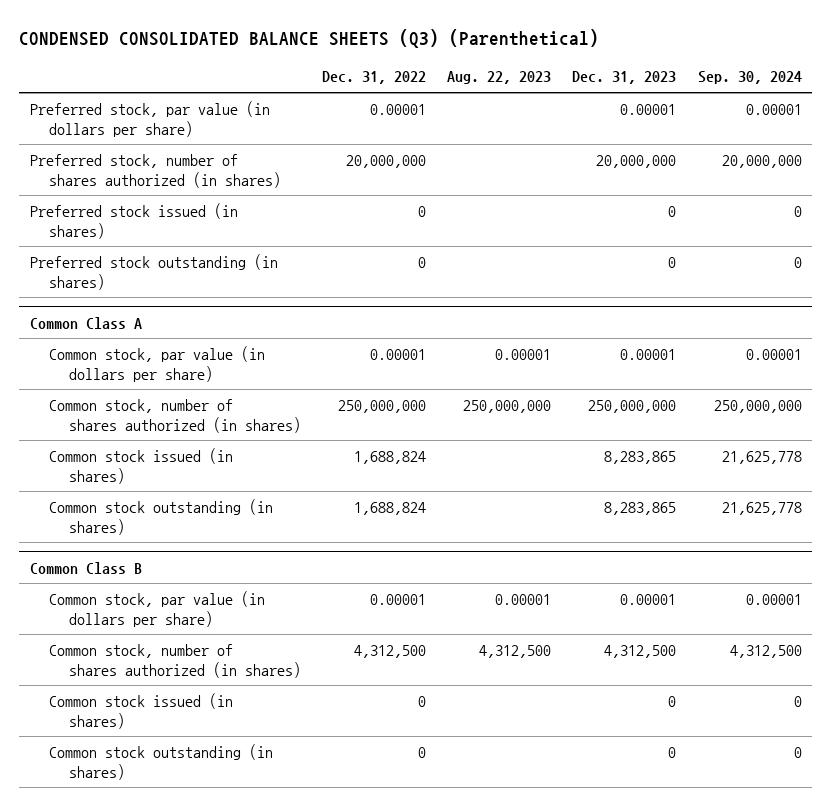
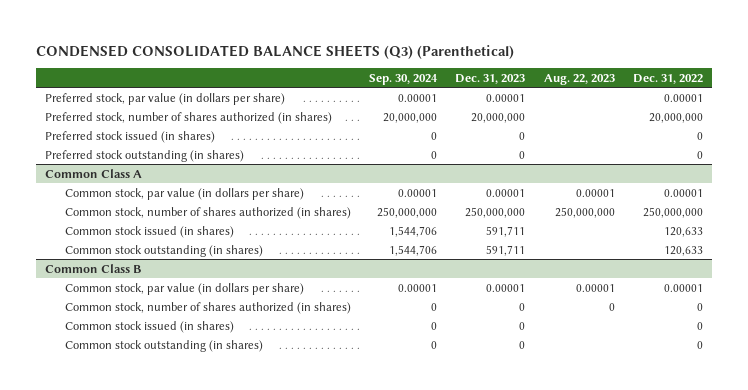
[354,450,427,464] 1,688,824 -> [663,226,703,237] 120,633
[604,450,677,464] 8,283,865 -> [486,225,526,237] 591,711
[721,450,802,464] 21,625,778 -> [388,225,437,237] 1,544,706
[354,501,427,515] 1,688,824 -> [663,245,703,256] 120,633
[604,501,677,515] 8,283,865 -> [486,244,526,256] 591,711
[721,501,802,515] 21,625,778 -> [388,244,437,256] 1,544,706
[354,644,427,658] 4,312,500 -> [696,302,703,311] 0
[479,644,552,658] 4,312,500 -> [608,302,615,311] 0
[604,644,677,658] 4,312,500 -> [519,302,526,311] 0
[729,644,802,658] 4,312,500 -> [430,302,437,311] 0

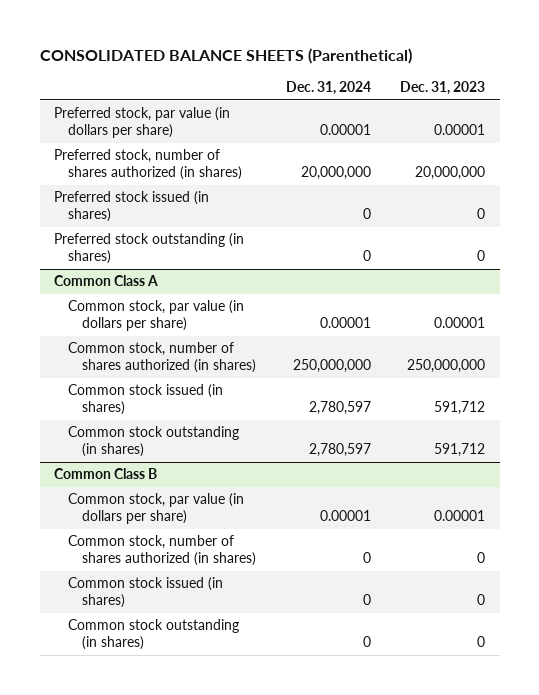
[36,44,515,59] CONDENSED CONSOLIDATED BALANCE SHEETS (Q3) (Parenthetical) -> [39,47,412,64] CONSOLIDATED BALANCE SHEETS (Parenthetical)
[368,73,438,85] Sep. 30, 2024 -> none
[543,73,615,85] Aug. 22, 2023 -> none
[632,73,703,84] Dec. 31, 2022 -> none
none -> [285,81,371,96] Dec. 31, 2024
[486,225,526,237] 591,711 -> [434,401,486,416] 591,712
[486,244,526,256] 591,711 -> [434,443,486,458] 591,712

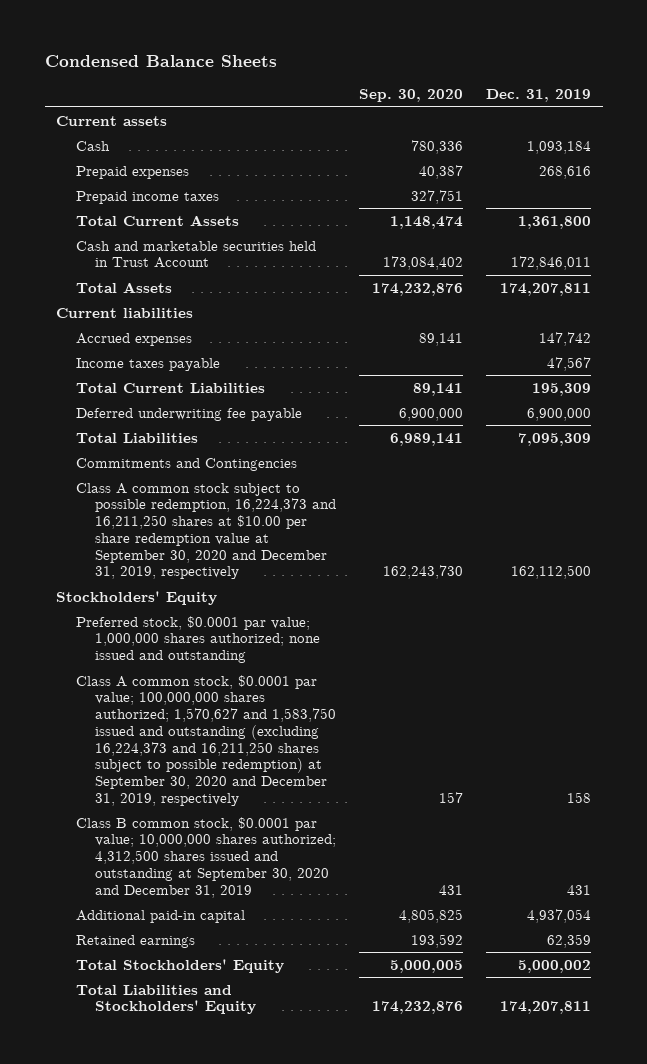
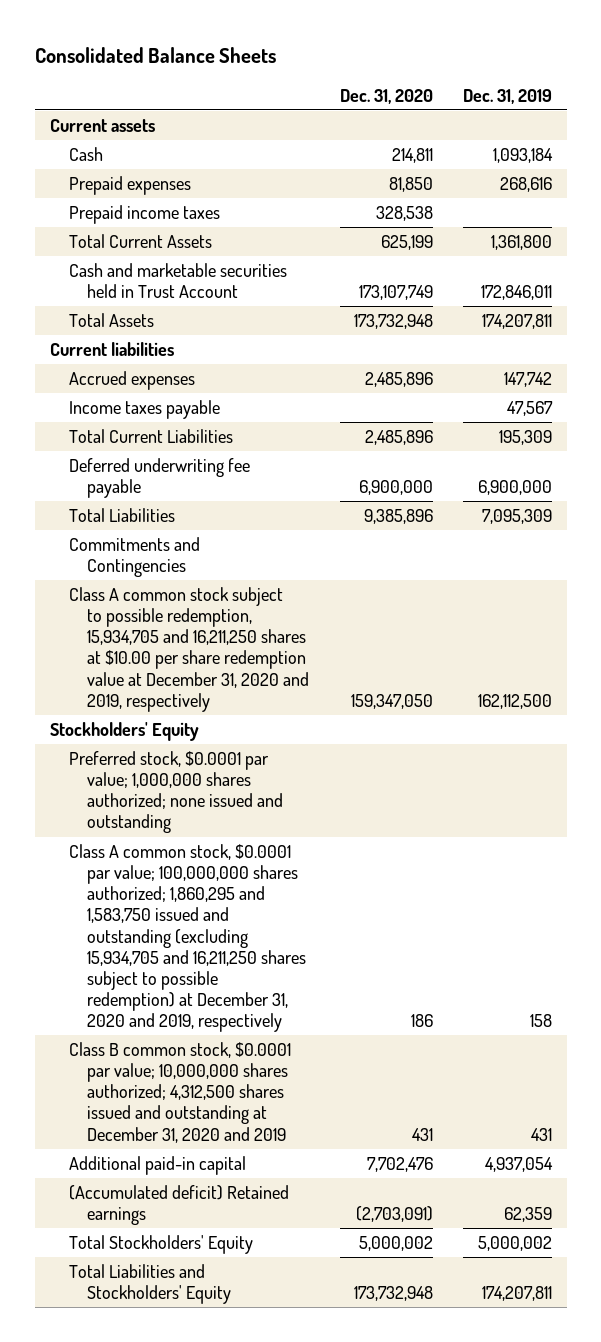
[44,55,277,68] Condensed Balance Sheets -> [34,46,276,63] Consolidated Balance Sheets
[359,89,464,103] Sep. 30, 2020 -> none
none -> [339,88,433,104] Dec. 31, 2020
[75,482,336,580] Class A common stock subject to possible redemption, 16,224,373 and 16,211,250 shares at $10.00 per share redemption value at September 30, 2020 and December 31, 2019, respectively -> [68,587,310,712] Class A common stock subject to possible redemption, 15,934,705 and 16,211,250 shares at $10.00 per share redemption value at December 31, 2020 and 2019, respectively
[75,674,336,806] Class A common stock, $0.0001 par value; 100,000,000 shares authorized; 1,570,627 and 1,583,750 issued and outstanding (excluding 16,224,373 and 16,211,250 shares subject to possible redemption) at September 30, 2020 and December 31, 2019, respectively -> [68,844,307,1032] Class A common stock, $0.0001 par value; 100,000,000 shares authorized; 1,860,295 and 1,583,750 issued and outstanding (excluding 15,934,705 and 16,211,250 shares subject to possible redemption) at December 31, 2020 and 2019, respectively
[75,816,336,898] Class B common stock, $0.0001 par value; 10,000,000 shares authorized; 4,312,500 shares issued and outstanding at September 30, 2020 and December 31, 2019 -> [68,1042,291,1143] Class B common stock, $0.0001 par value; 10,000,000 shares authorized; 4,312,500 shares issued and outstanding at December 31, 2020 and 2019
[75,934,195,948] Retained earnings -> [68,1185,289,1226] (Accumulated deficit) Retained earnings

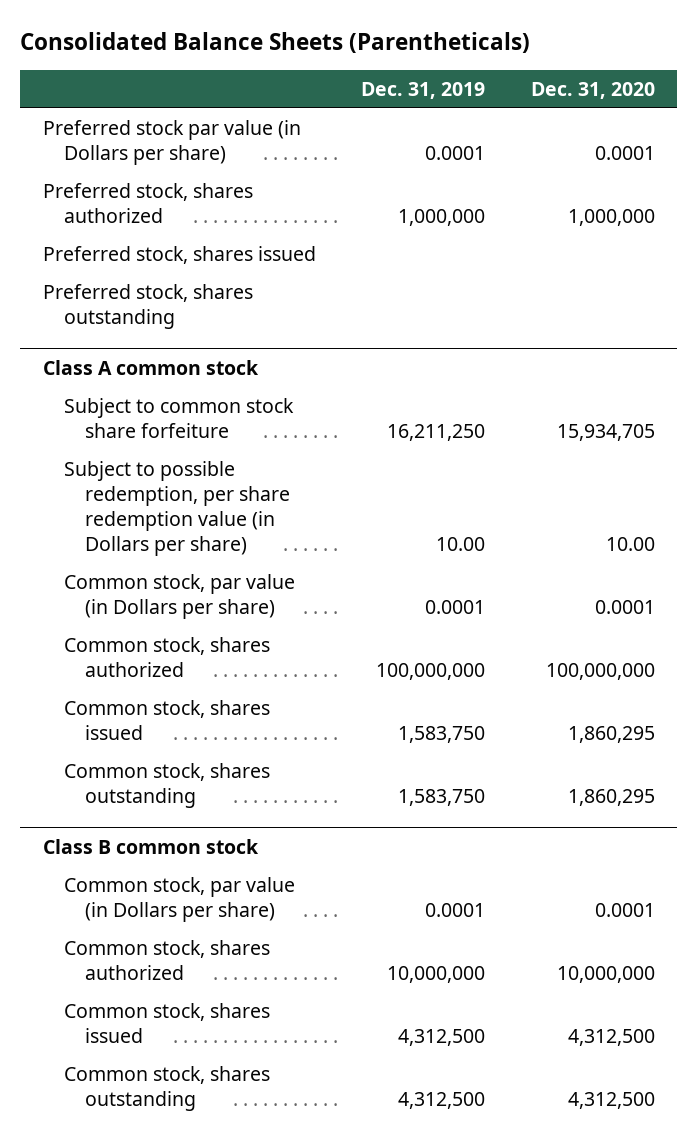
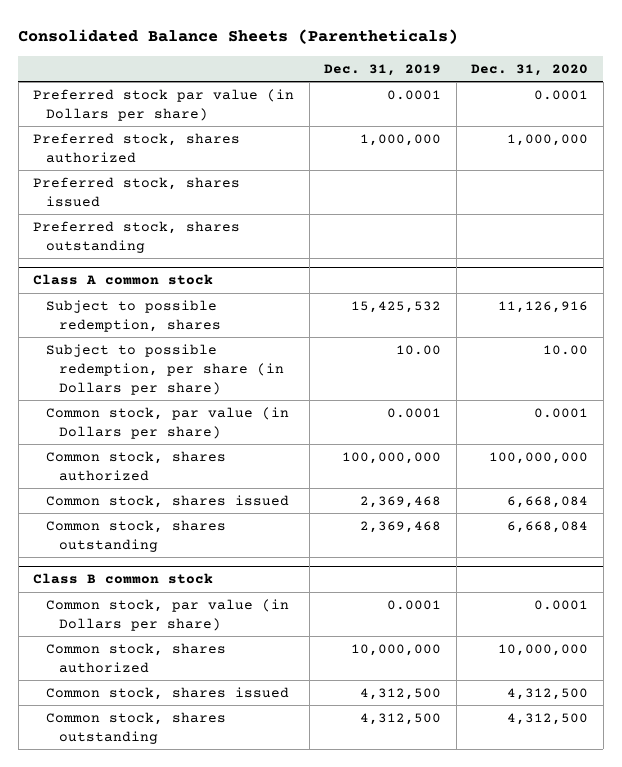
[63,398,294,439] Subject to common stock share forfeiture -> [46,299,222,332] Subject to possible redemption, shares
[387,424,486,442] 16,211,250 -> [351,300,442,313] 15,425,532
[556,424,655,442] 15,934,705 -> [498,300,589,313] 11,126,916
[63,461,291,557] Subject to possible redemption, per share redemption value (in Dollars per share) -> [46,343,285,395] Subject to possible redemption, per share (in Dollars per share)
[398,726,486,744] 1,583,750 -> [360,495,442,508] 2,369,468
[567,726,655,744] 1,860,295 -> [507,495,589,508] 6,668,084
[398,789,486,807] 1,583,750 -> [360,520,442,533] 2,369,468
[567,789,655,807] 1,860,295 -> [507,520,589,533] 6,668,084

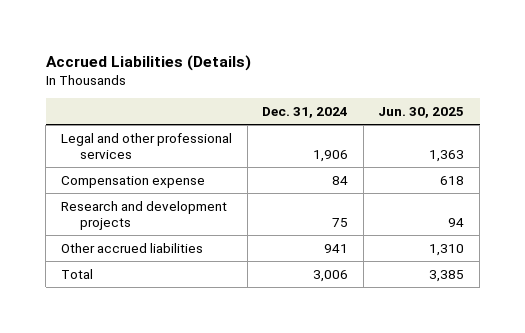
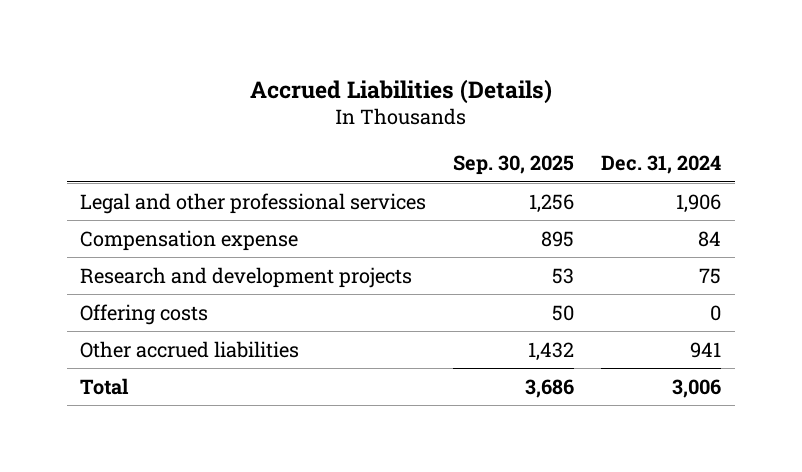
[378,106,465,118] Jun. 30, 2025 -> none
none -> [453,155,575,176] Sep. 30, 2025
none -> [80,303,209,325] Offering costs

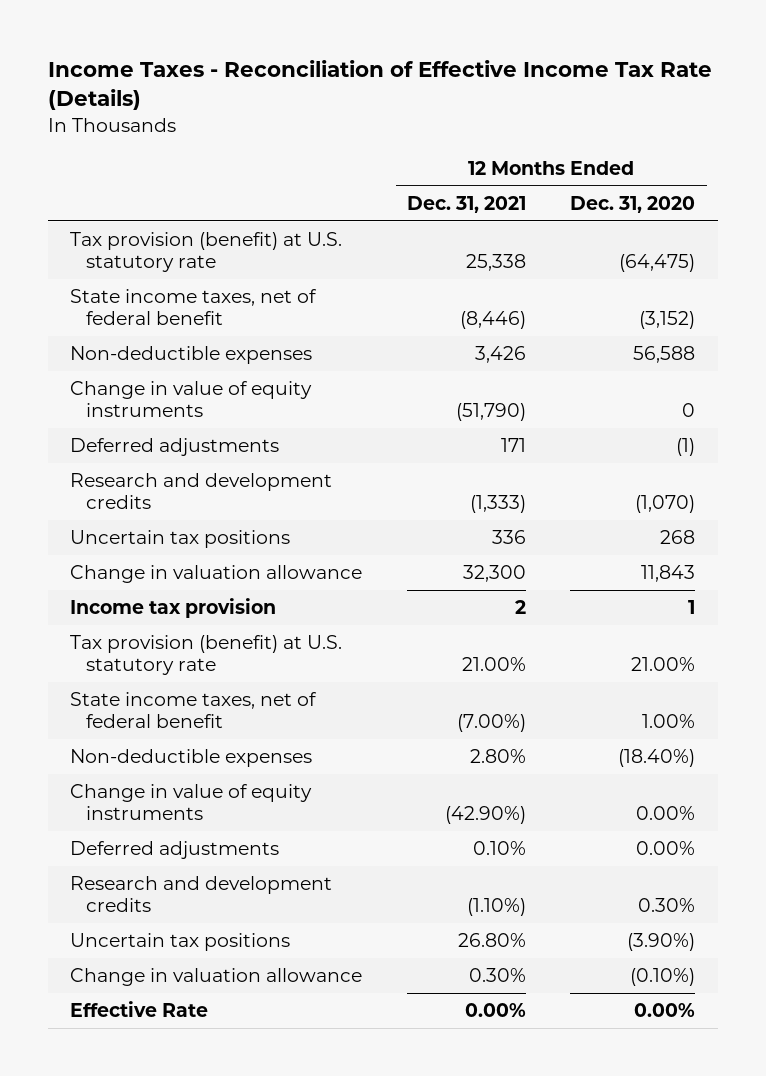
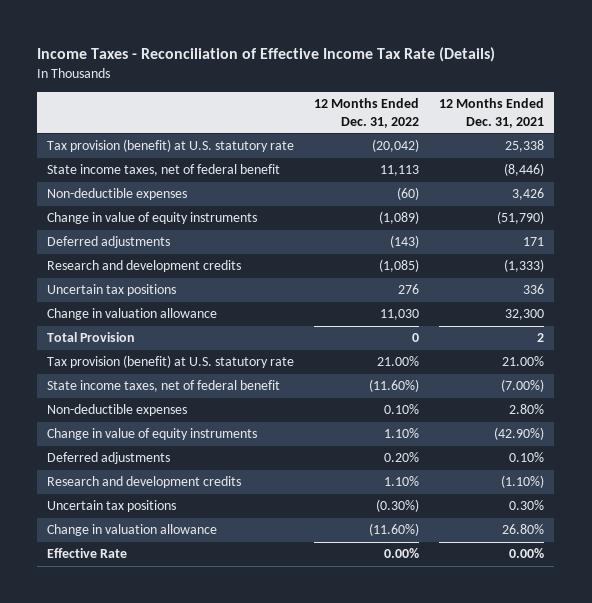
[570,195,696,213] Dec. 31, 2020 -> none
none -> [314,98,420,128] 12 Months Ended Dec. 31, 2022
[70,598,277,619] Income tax provision -> [47,332,136,343] Total Provision
[457,933,526,948] 26.80% -> [509,500,545,511] 0.30%
[468,968,526,983] 0.30% -> [502,524,545,535] 26.80%

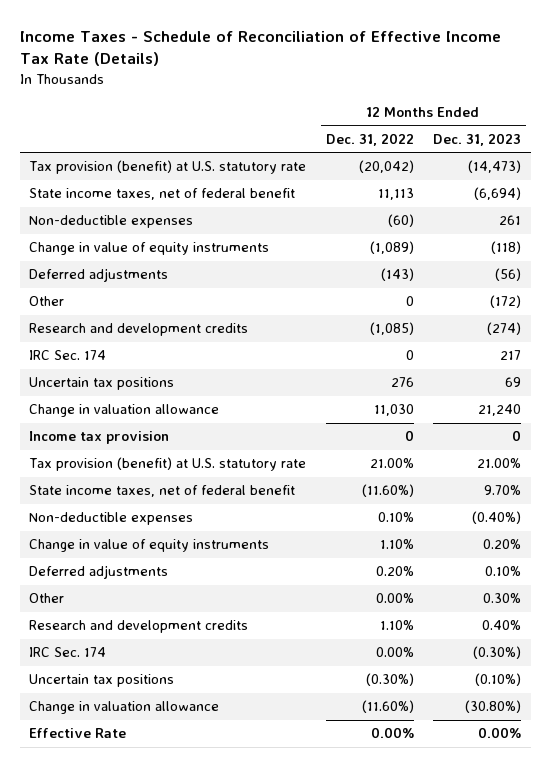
[37,46,496,62] Income Taxes - Reconciliation of Effective Income Tax Rate (Details) -> [19,31,501,67] Income Taxes - Schedule of Reconciliation of Effective Income Tax Rate (Details)
[439,98,545,128] 12 Months Ended Dec. 31, 2021 -> none
none -> [432,132,521,146] Dec. 31, 2023
none -> [29,296,65,307] Other
none -> [29,350,107,361] IRC Sec. 174
[47,332,136,343] Total Provision -> [29,431,170,445] Income tax provision
none -> [29,593,65,604] Other
none -> [29,647,107,658] IRC Sec. 174

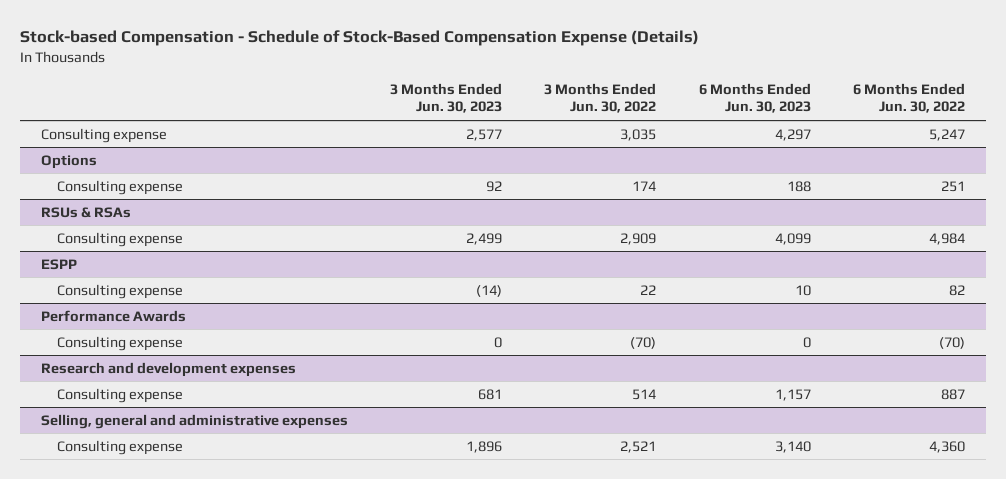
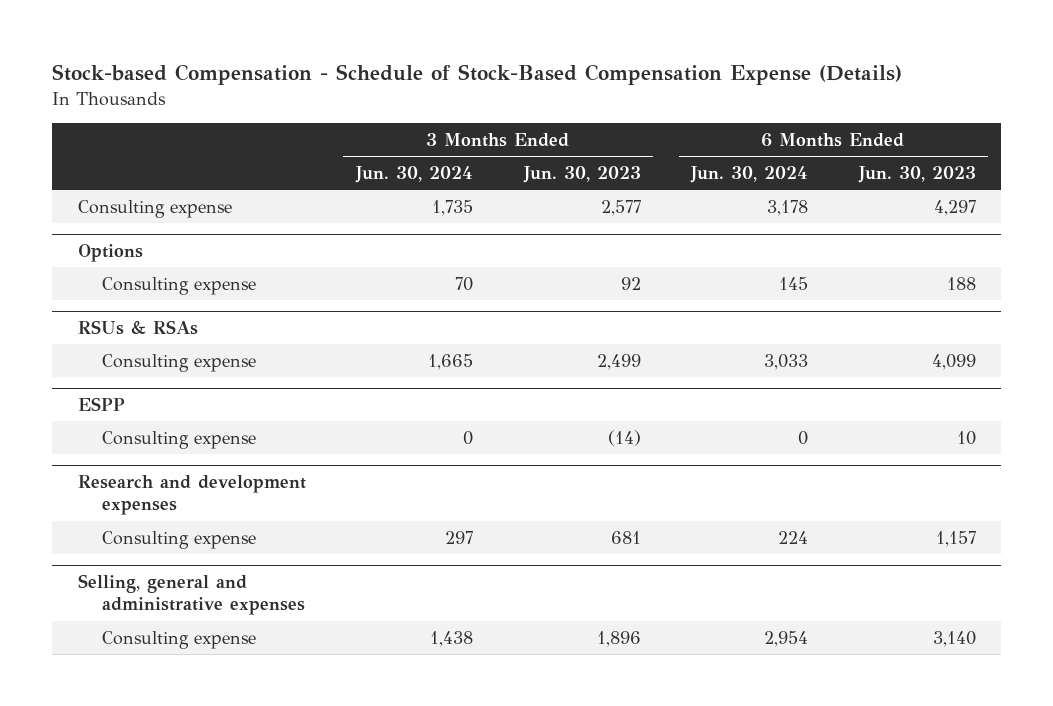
[544,82,657,114] 3 Months Ended Jun. 30, 2022 -> none
[852,82,965,114] 6 Months Ended Jun. 30, 2022 -> none
none -> [355,165,474,183] Jun. 30, 2024
none -> [690,165,809,183] Jun. 30, 2024
[40,309,186,322] Performance Awards -> none
[56,335,183,351] Consulting expense -> none

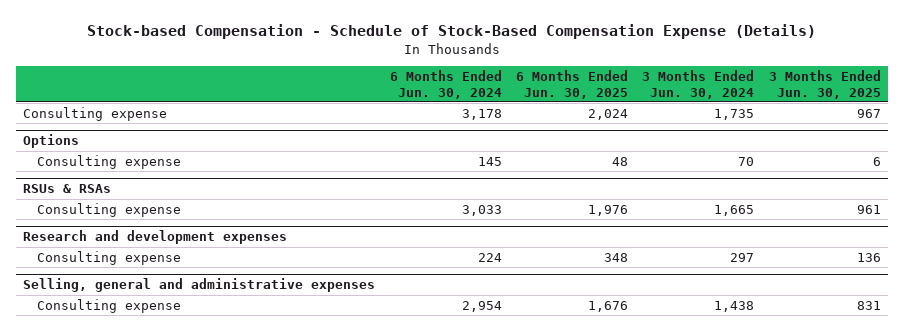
[522,165,641,183] Jun. 30, 2023 -> none
[857,165,976,183] Jun. 30, 2023 -> none
none -> [516,70,629,99] 6 Months Ended Jun. 30, 2025
none -> [768,70,881,99] 3 Months Ended Jun. 30, 2025
[77,397,125,412] ESPP -> none
[102,430,257,449] Consulting expense -> none

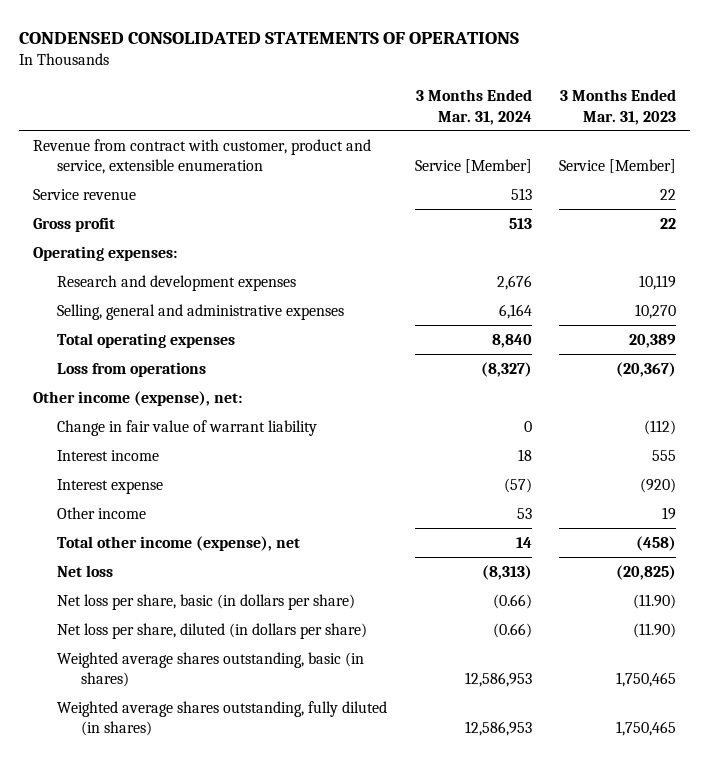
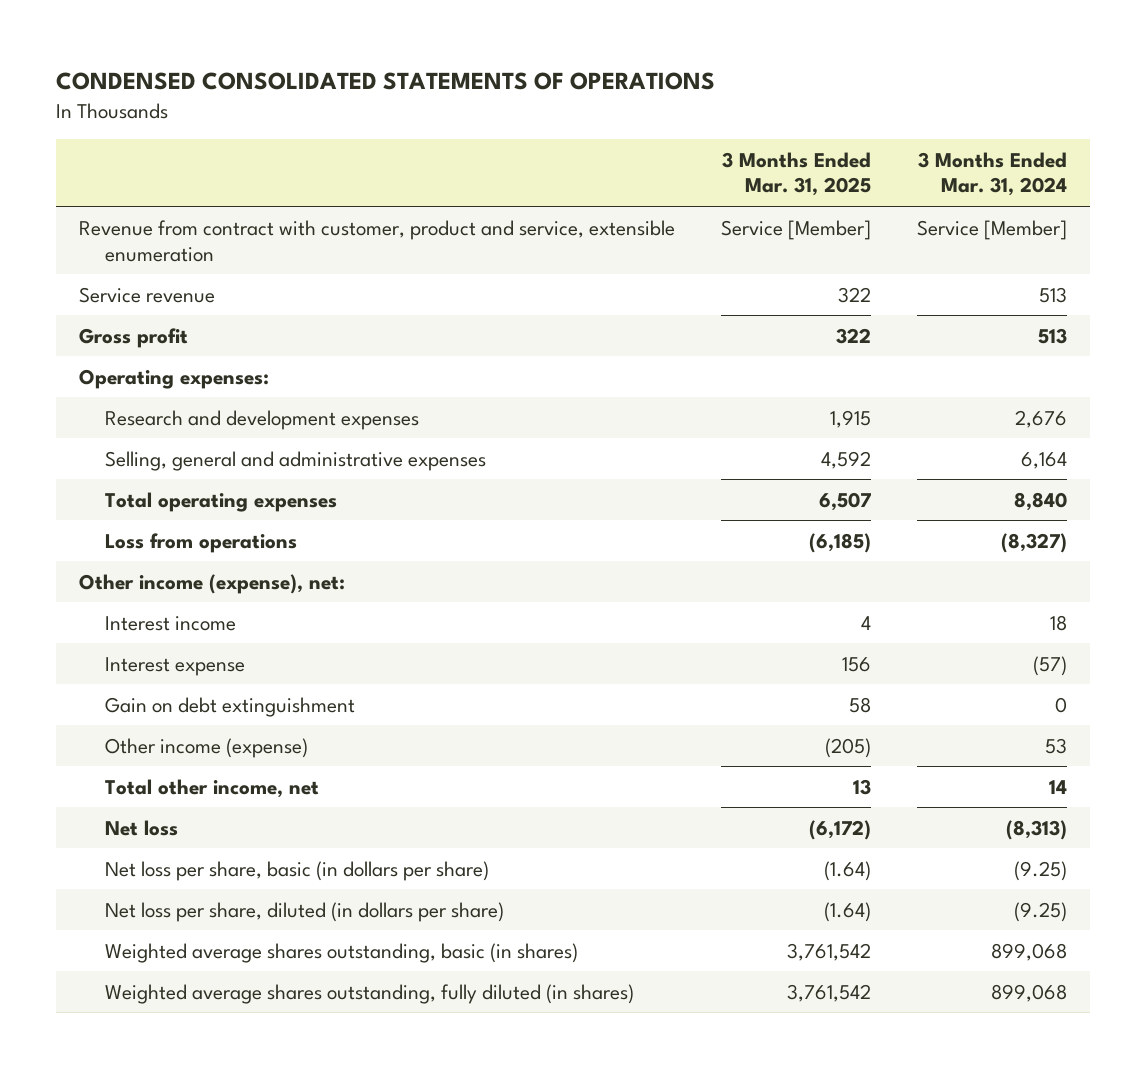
[560,89,677,125] 3 Months Ended Mar. 31, 2023 -> none
none -> [722,151,872,197] 3 Months Ended Mar. 31, 2025
[56,419,317,436] Change in fair value of warrant liability -> none
none -> [105,696,356,717] Gain on debt extinguishment
[56,506,146,519] Other income -> [105,737,309,758] Other income (expense)
[56,535,300,551] Total other income (expense), net -> [105,778,320,798] Total other income, net
[492,593,532,609] (0.66) -> [1013,860,1067,881] (9.25)
[492,622,532,638] (0.66) -> [1013,901,1067,922] (9.25)
[464,672,532,688] 12,586,953 -> [990,942,1067,961] 899,068
[464,721,532,737] 12,586,953 -> [990,983,1067,1002] 899,068

